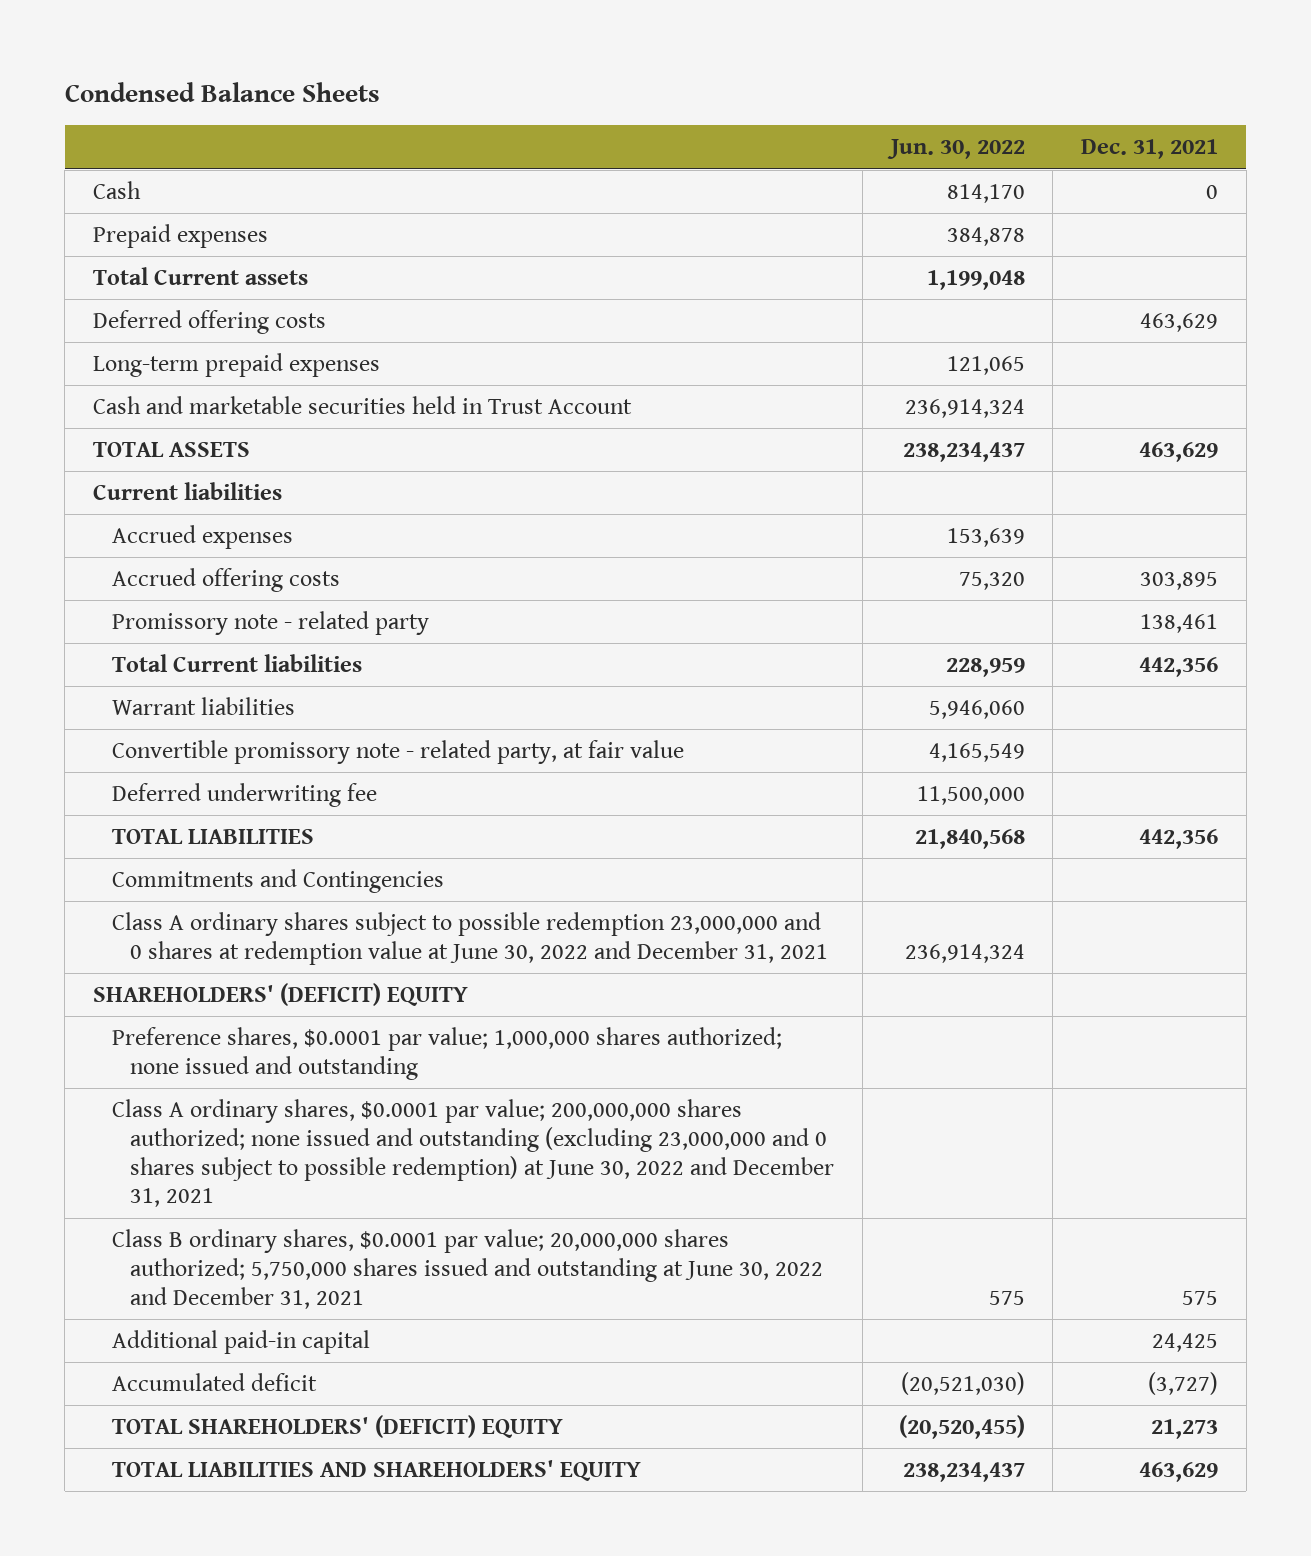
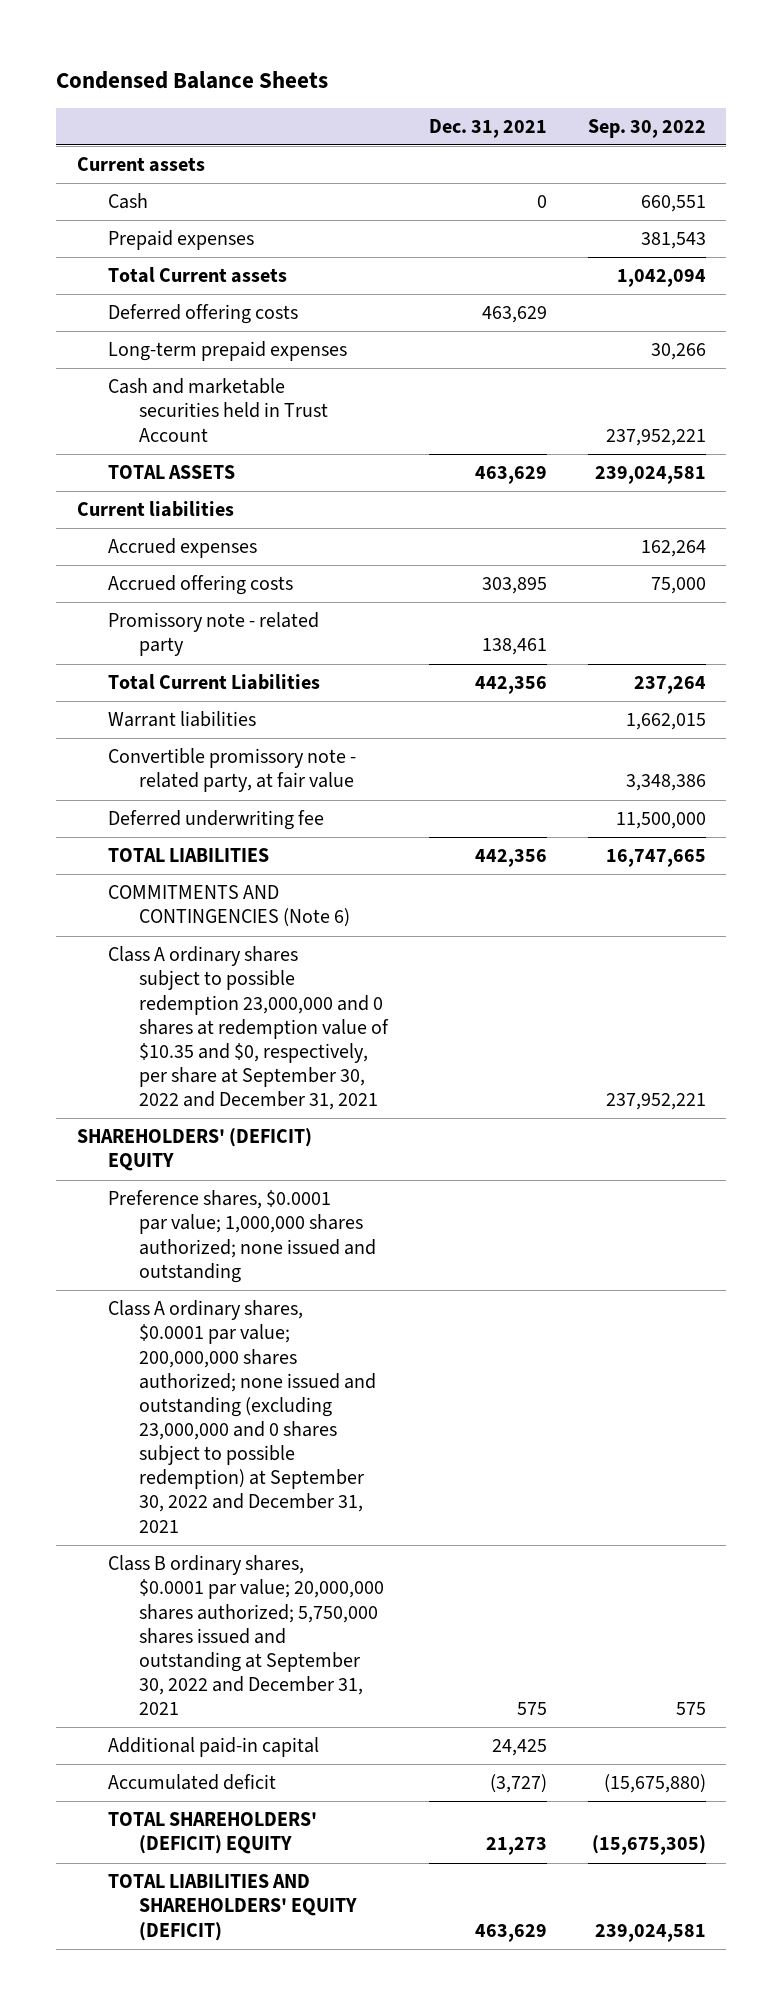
[886,139,1025,160] Jun. 30, 2022 -> none
none -> [588,118,707,138] Sep. 30, 2022
none -> [76,157,205,173] Current assets
[111,654,362,673] Total Current liabilities -> [107,674,320,691] Total Current Liabilities
[111,869,444,894] Commitments and Contingencies -> [107,885,351,928] COMMITMENTS AND CONTINGENCIES (Note 6)
[111,912,829,965] Class A ordinary shares subject to possible redemption 23,000,000 and 0 shares at redemption value at June 30, 2022 and December 31, 2021 -> [107,946,390,1111] Class A ordinary shares subject to possible redemption 23,000,000 and 0 shares at redemption value of $10.35 and $0, respectively, per share at September 30, 2022 and December 31, 2021
[111,1099,835,1208] Class A ordinary shares, $0.0001 par value; 200,000,000 shares authorized; none issued and outstanding (excluding 23,000,000 and 0 shares subject to possible redemption) at June 30, 2022 and December 31, 2021 -> [107,1300,377,1533] Class A ordinary shares, $0.0001 par value; 200,000,000 shares authorized; none issued and outstanding (excluding 23,000,000 and 0 shares subject to possible redemption) at September 30, 2022 and December 31, 2021
[111,1229,824,1309] Class B ordinary shares, $0.0001 par value; 20,000,000 shares authorized; 5,750,000 shares issued and outstanding at June 30, 2022 and December 31, 2021 -> [107,1555,385,1716] Class B ordinary shares, $0.0001 par value; 20,000,000 shares authorized; 5,750,000 shares issued and outstanding at September 30, 2022 and December 31, 2021
[111,1460,641,1482] TOTAL LIABILITIES AND SHAREHOLDERS' EQUITY -> [107,1874,358,1941] TOTAL LIABILITIES AND SHAREHOLDERS' EQUITY (DEFICIT)

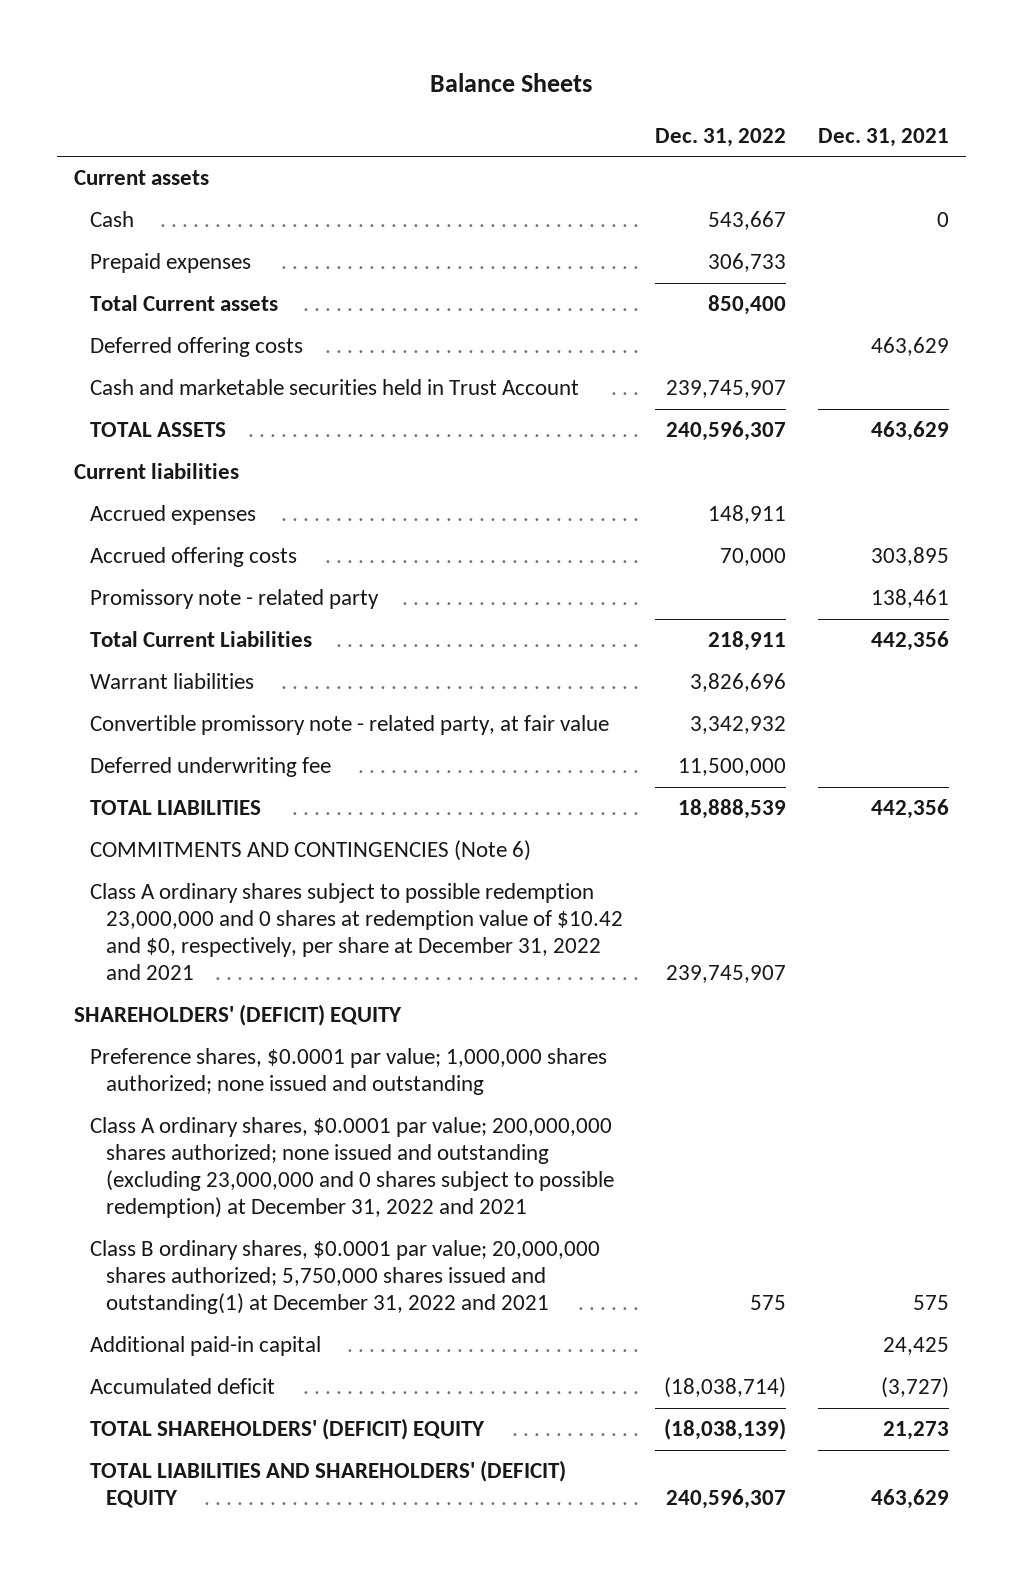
[56,70,329,89] Condensed Balance Sheets -> [430,73,593,93] Balance Sheets
[588,118,707,138] Sep. 30, 2022 -> none
none -> [654,127,786,147] Dec. 31, 2022
[107,341,347,362] Long-term prepaid expenses -> none
[107,946,390,1111] Class A ordinary shares subject to possible redemption 23,000,000 and 0 shares at redemption value of $10.35 and $0, respectively, per share at September 30, 2022 and December 31, 2021 -> [89,883,623,980] Class A ordinary shares subject to possible redemption 23,000,000 and 0 shares at redemption value of $10.42 and $0, respectively, per share at December 31, 2022 and 2021
[107,1300,377,1533] Class A ordinary shares, $0.0001 par value; 200,000,000 shares authorized; none issued and outstanding (excluding 23,000,000 and 0 shares subject to possible redemption) at September 30, 2022 and December 31, 2021 -> [89,1117,614,1218] Class A ordinary shares, $0.0001 par value; 200,000,000 shares authorized; none issued and outstanding (excluding 23,000,000 and 0 shares subject to possible redemption) at December 31, 2022 and 2021
[107,1555,385,1716] Class B ordinary shares, $0.0001 par value; 20,000,000 shares authorized; 5,750,000 shares issued and outstanding at September 30, 2022 and December 31, 2021 -> [89,1240,600,1314] Class B ordinary shares, $0.0001 par value; 20,000,000 shares authorized; 5,750,000 shares issued and outstanding(1) at December 31, 2022 and 2021
[107,1874,358,1941] TOTAL LIABILITIES AND SHAREHOLDERS' EQUITY (DEFICIT) -> [89,1460,566,1509] TOTAL LIABILITIES AND SHAREHOLDERS' (DEFICIT) EQUITY

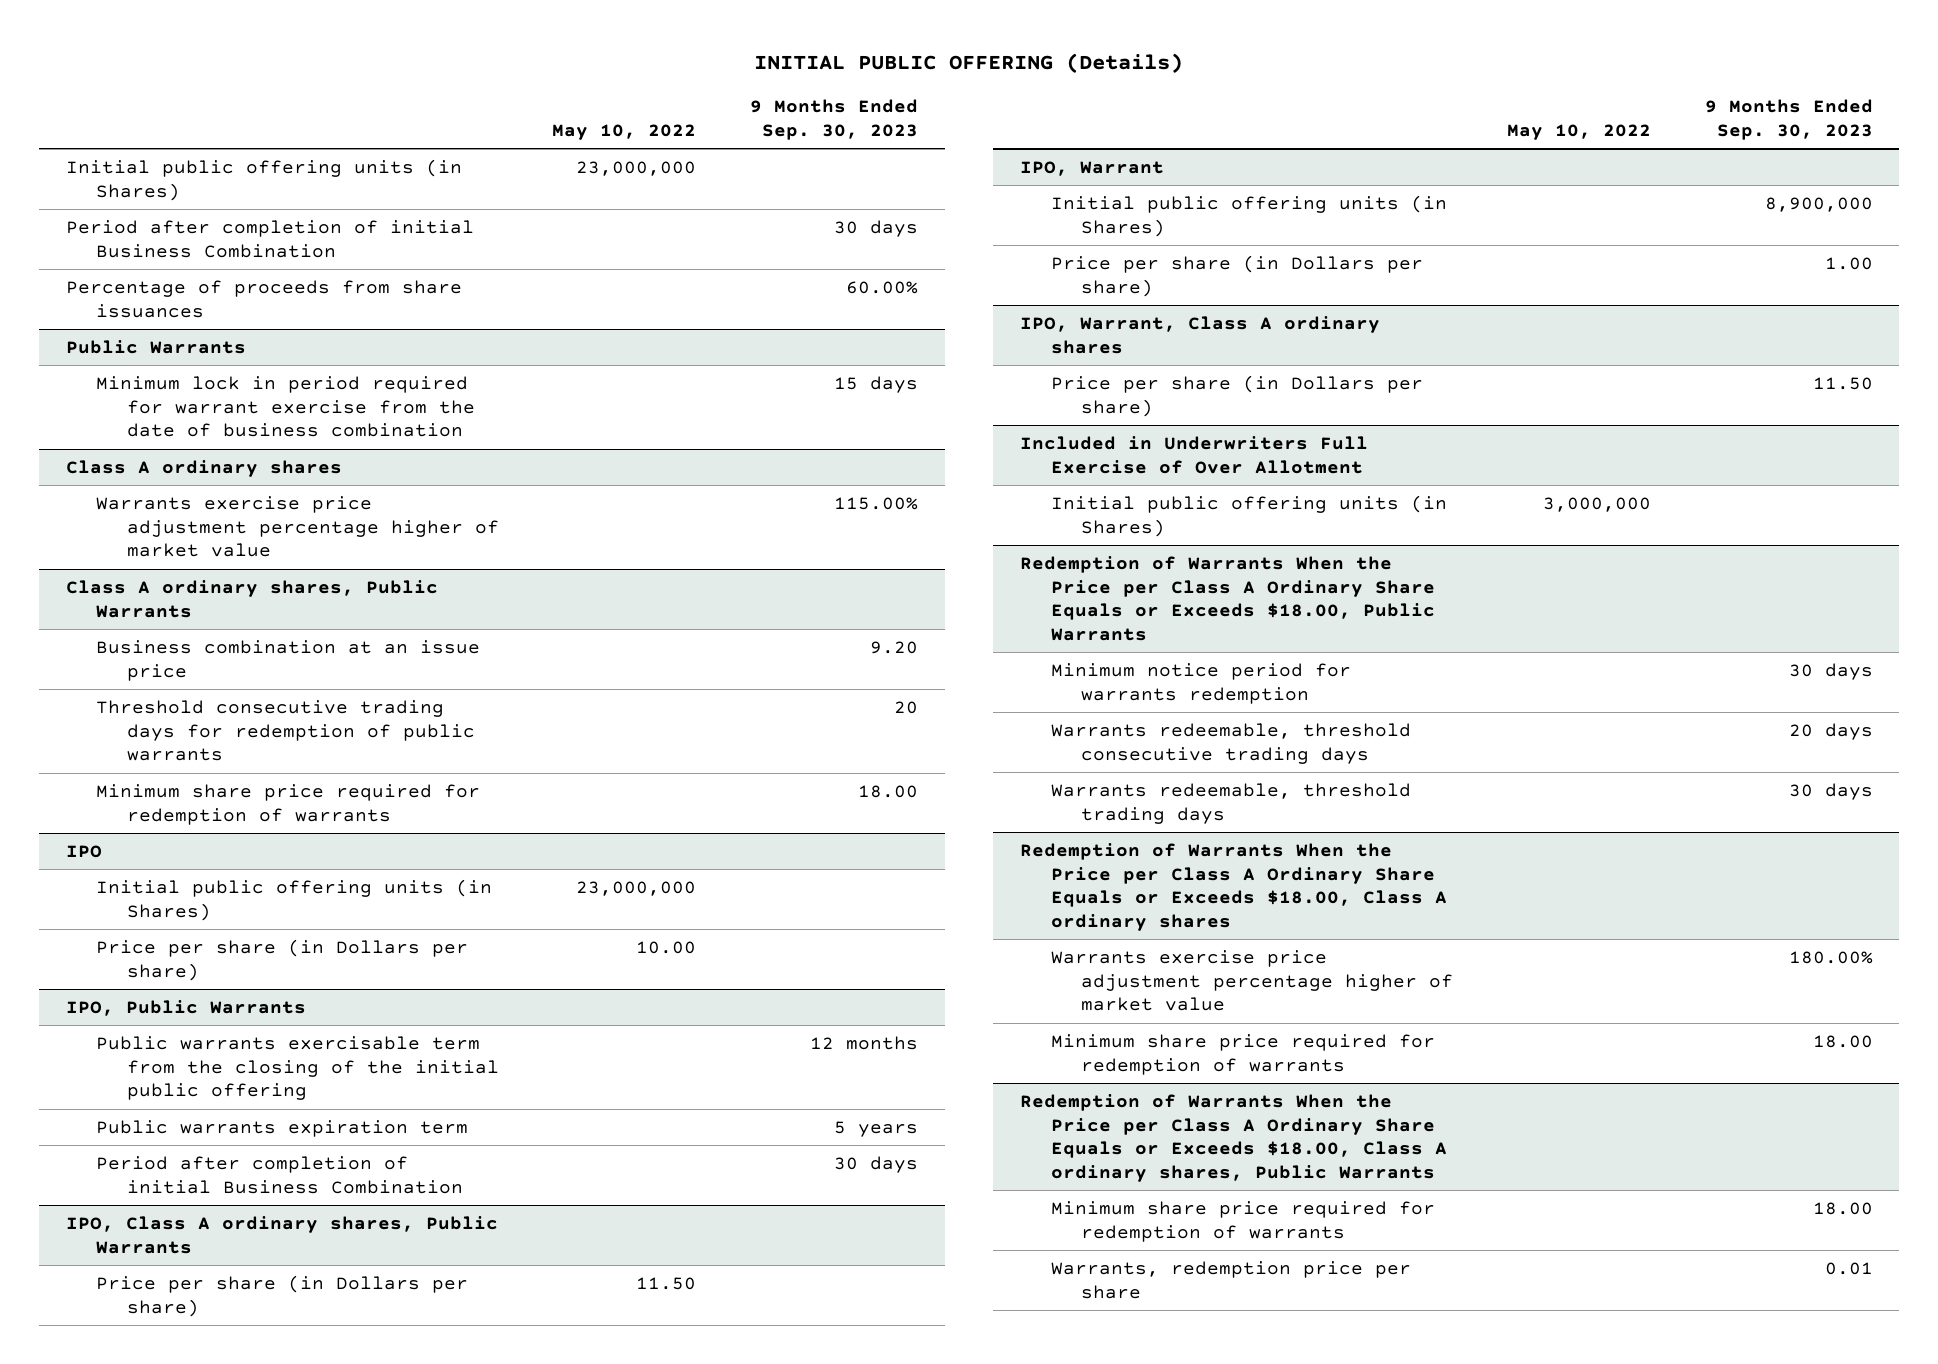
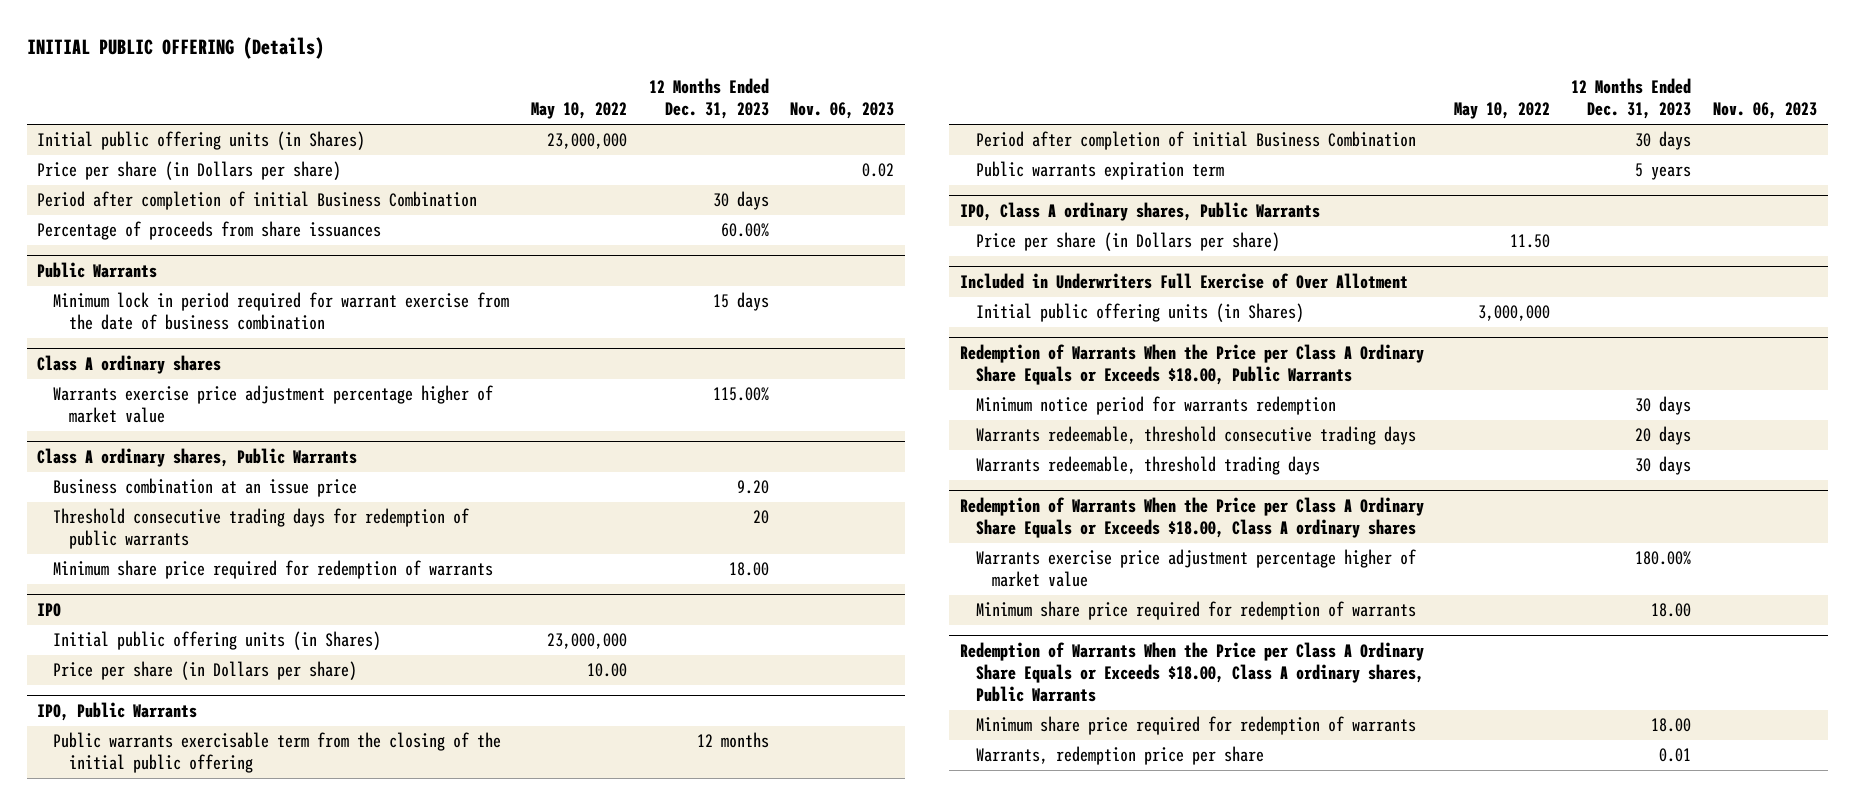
[750,99,919,141] 9 Months Ended Sep. 30, 2023 -> none
none -> [648,78,769,120] 12 Months Ended Dec. 31, 2023
none -> [790,102,895,120] Nov. 06, 2023
none -> [37,161,342,181] Price per share (in Dollars per share)
[96,1119,469,1137] Public warrants expiration term -> [976,161,1225,181] Public warrants expiration term
[1020,160,1165,176] IPO, Warrant -> none
[1050,194,1447,237] Initial public offering units (in Shares) -> none
[1050,254,1423,297] Price per share (in Dollars per share) -> none
[1020,315,1381,354] IPO, Warrant, Class A ordinary shares -> none
[1050,374,1423,417] Price per share (in Dollars per share) -> none

